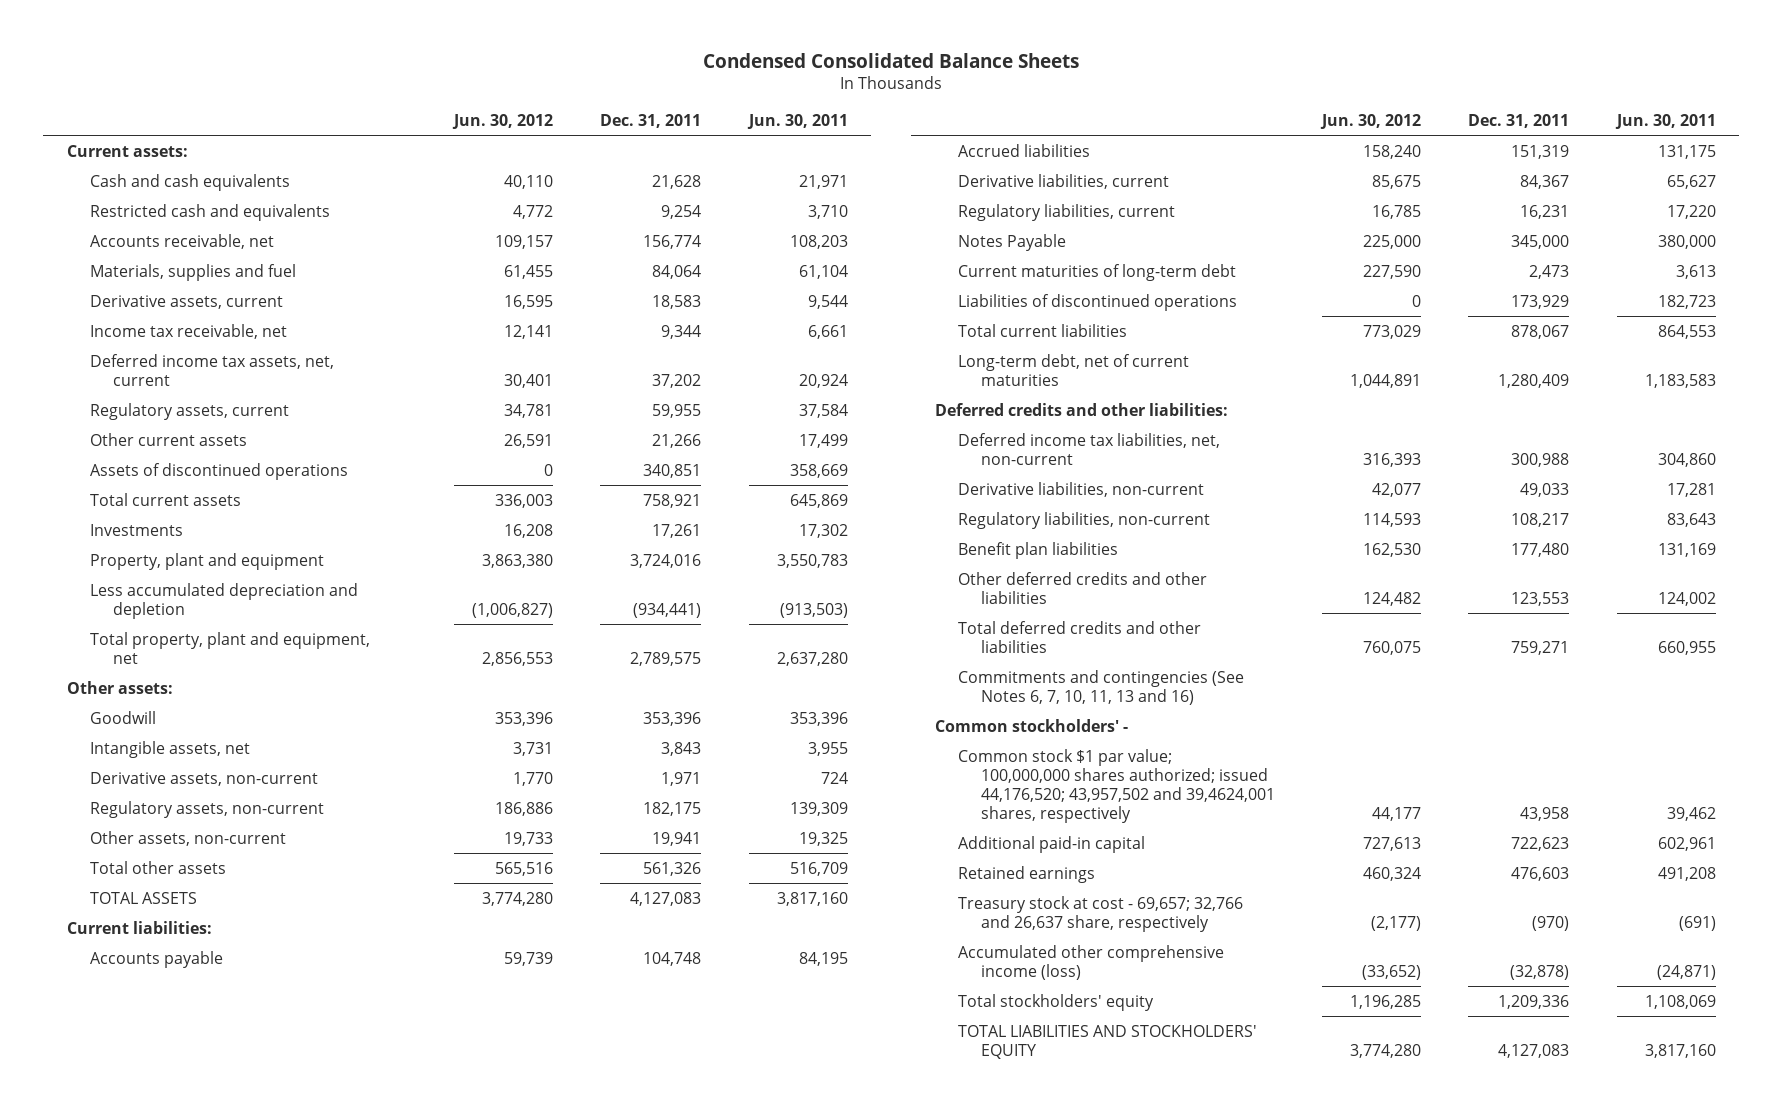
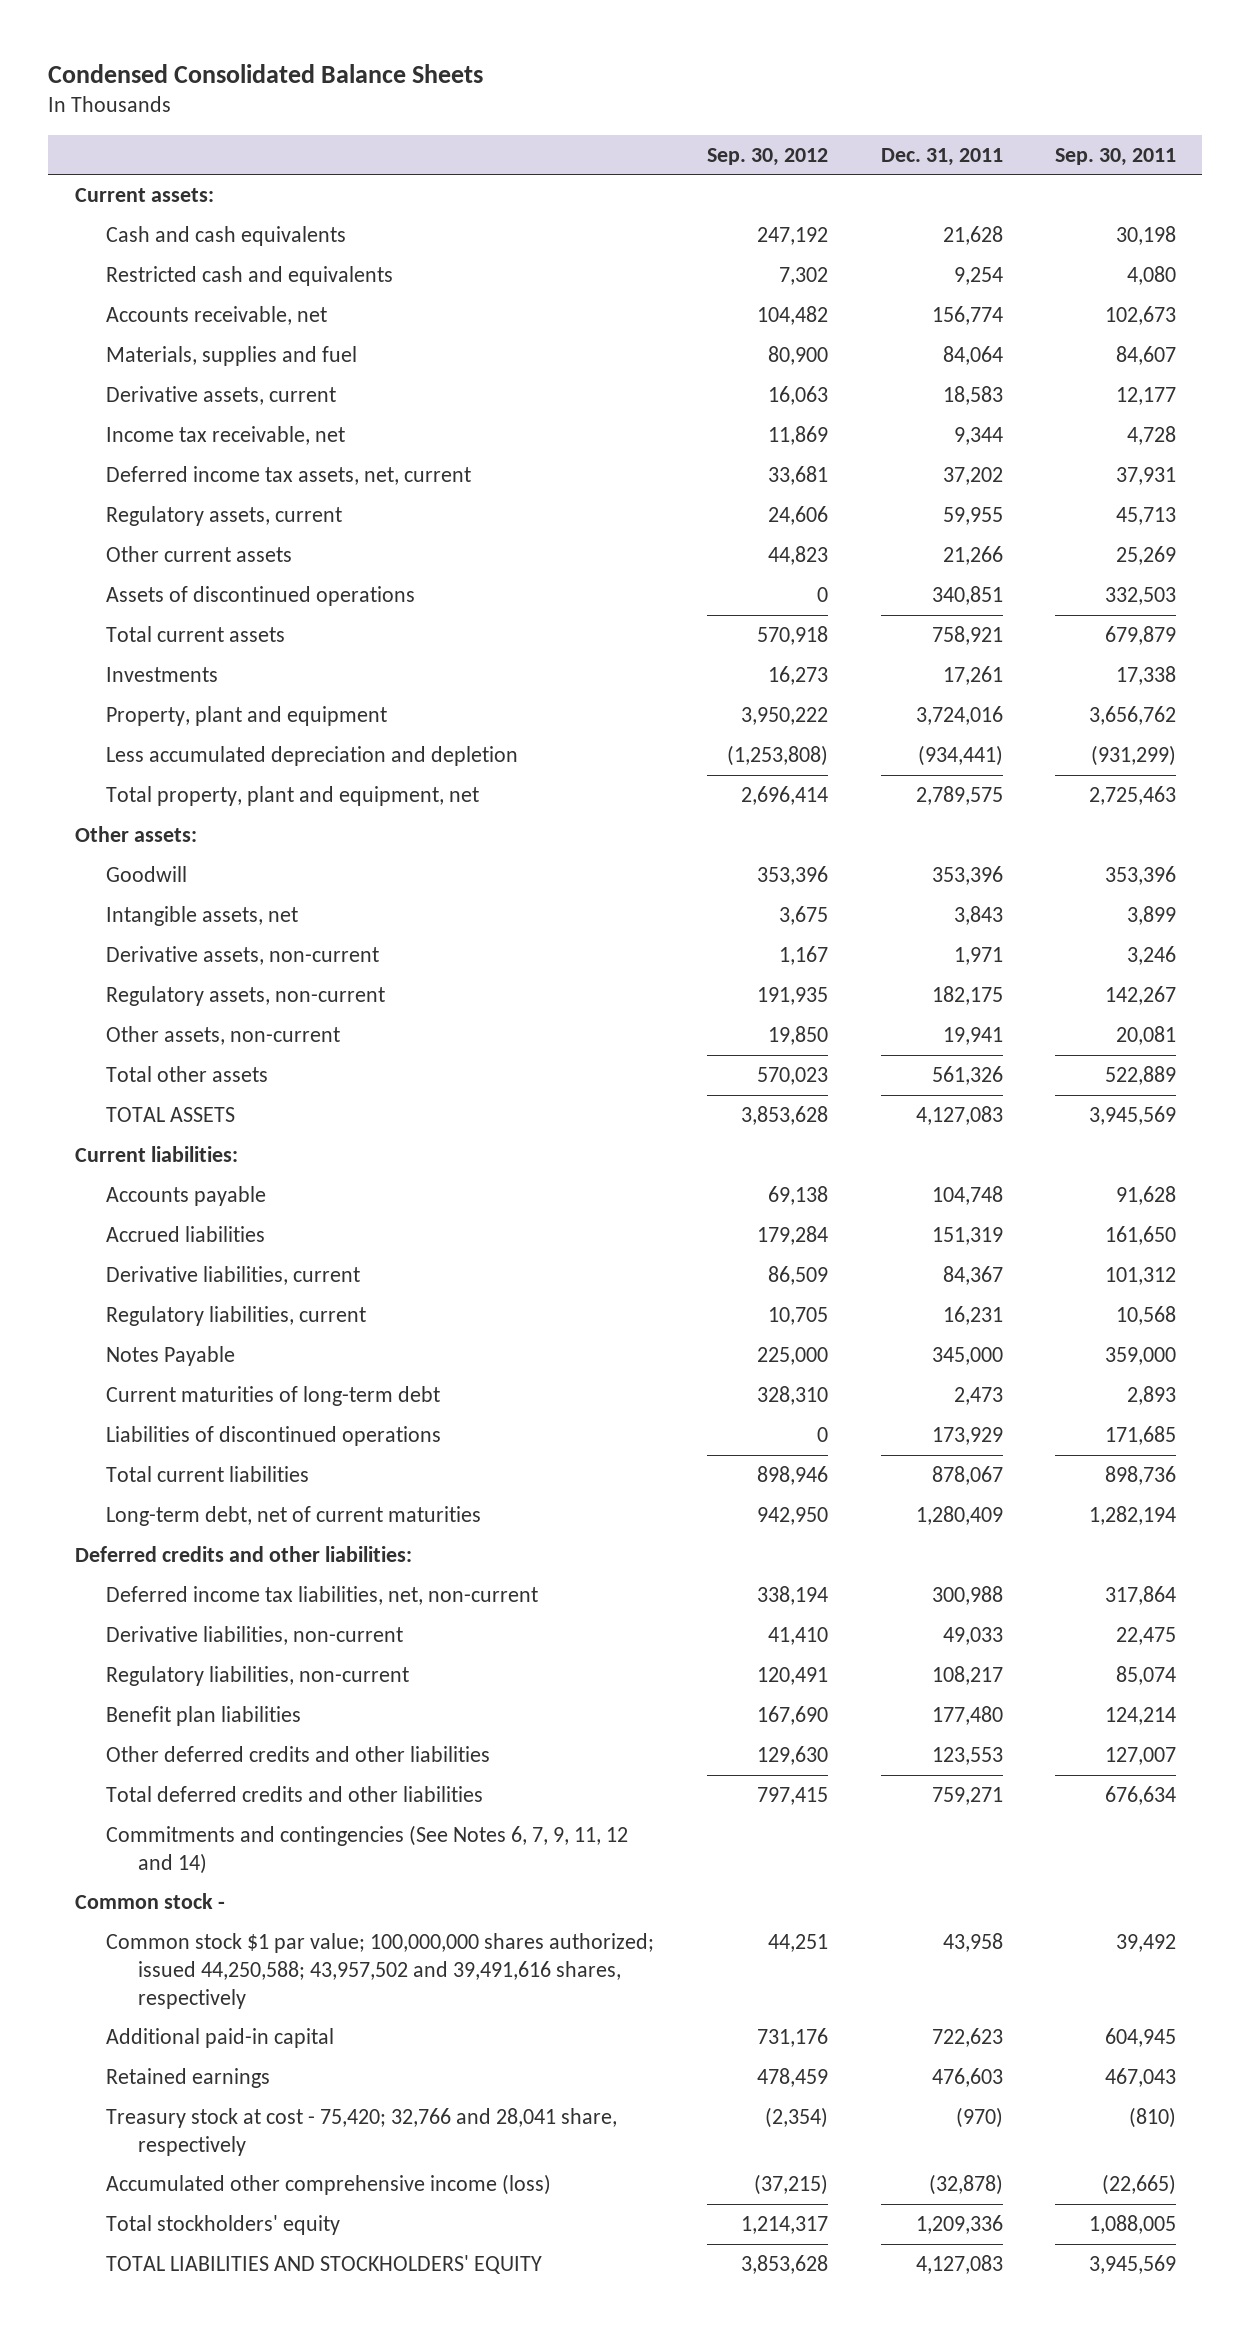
[452,114,554,130] Jun. 30, 2012 -> none
[746,114,848,130] Jun. 30, 2011 -> none
none -> [706,147,828,166] Sep. 30, 2012
none -> [1055,147,1177,166] Sep. 30, 2011
[957,669,1244,705] Commitments and contingencies (See Notes 6, 7, 10, 11, 13 and 16) -> [106,1825,629,1874] Commitments and contingencies (See Notes 6, 7, 9, 11, 12 and 14)
[934,718,1128,732] Common stockholders' - -> [74,1893,225,1910] Common stock -
[957,748,1275,823] Common stock $1 par value; 100,000,000 shares authorized; issued 44,176,520; 43,957,502 and 39,4624,001 shares, respectively -> [106,1933,655,2009] Common stock $1 par value; 100,000,000 shares authorized; issued 44,250,588; 43,957,502 and 39,491,616 shares, respectively
[957,895,1243,932] Treasury stock at cost - 69,657; 32,766 and 26,637 share, respectively -> [106,2108,618,2156] Treasury stock at cost - 75,420; 32,766 and 28,041 share, respectively

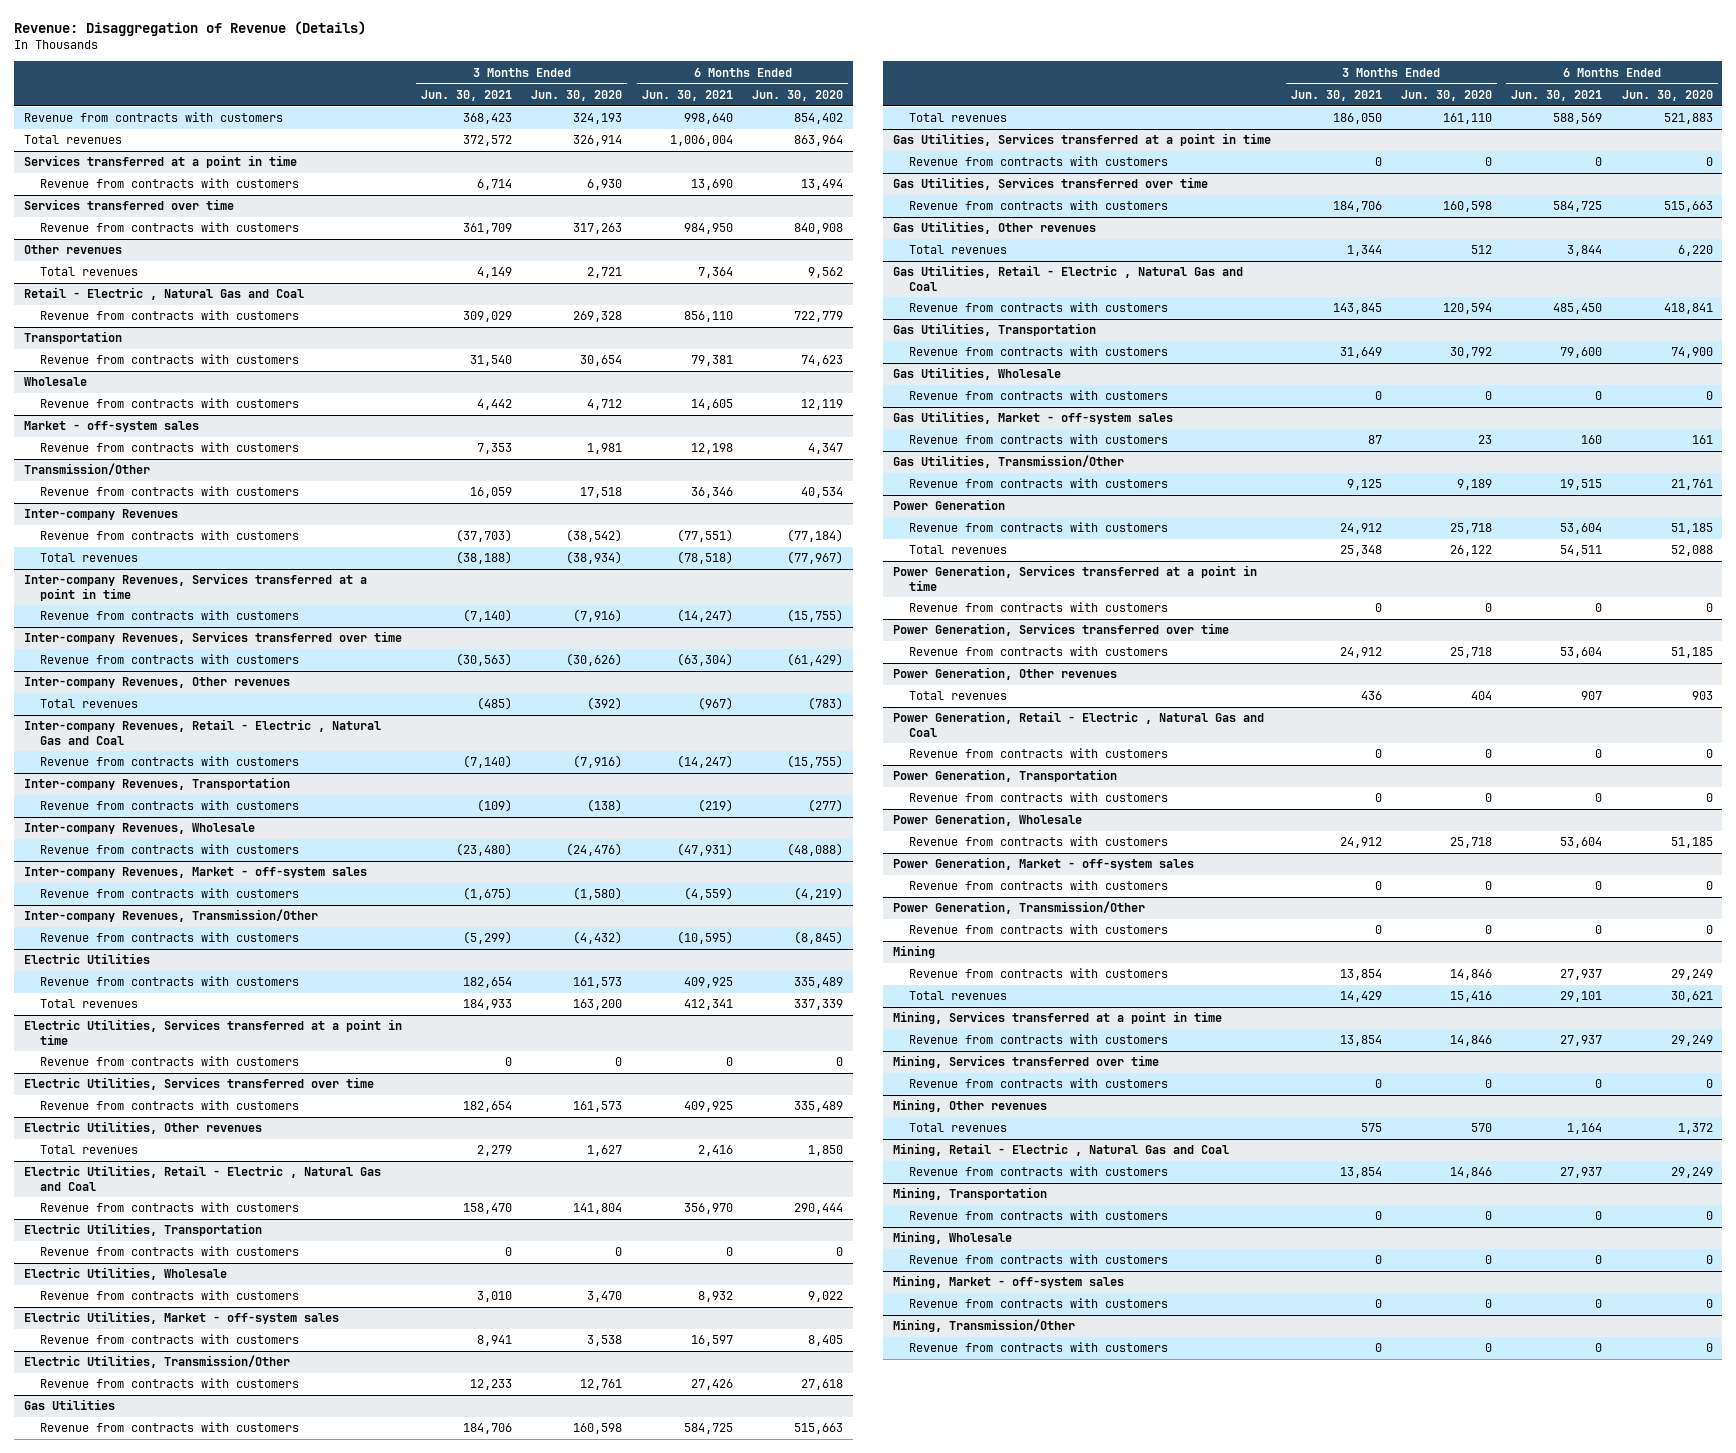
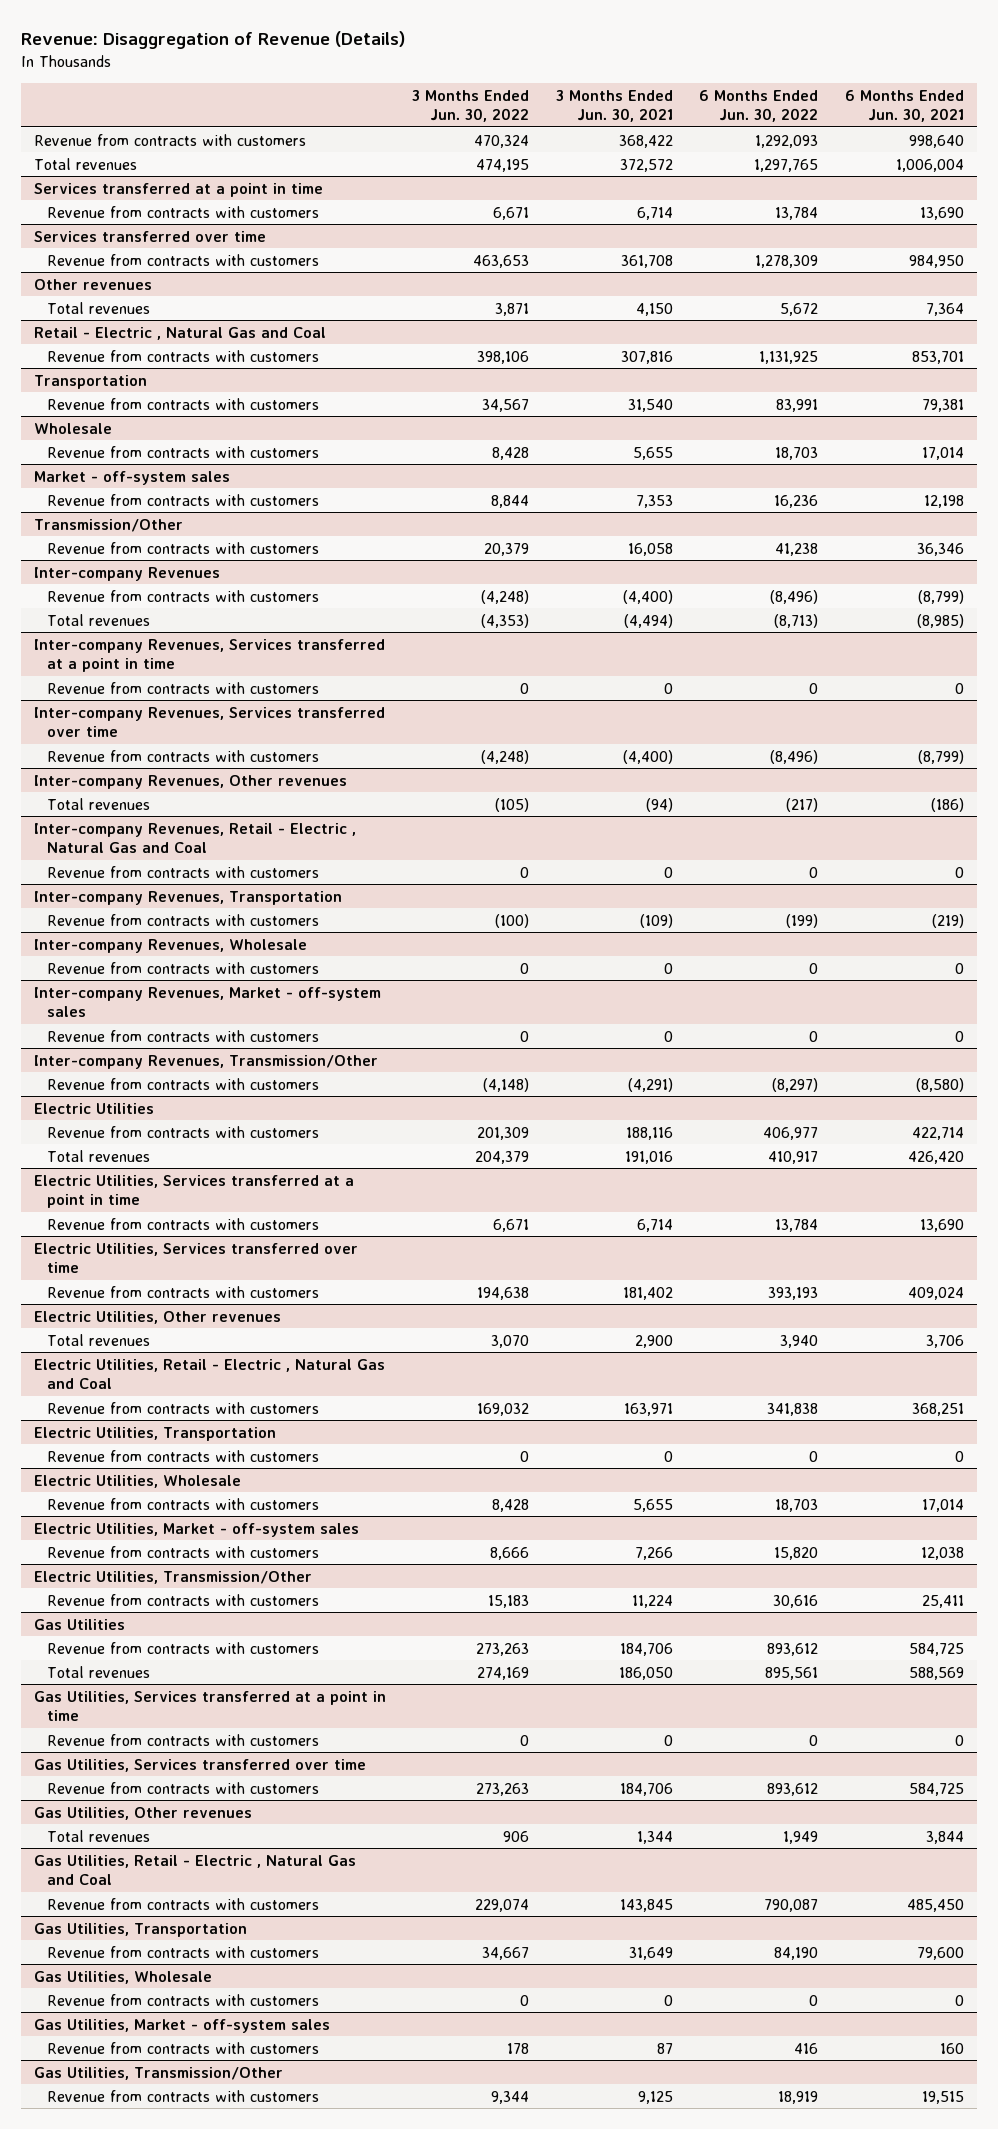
[531,89,623,101] Jun. 30, 2020 -> none
[752,89,844,101] Jun. 30, 2020 -> none
none -> [412,89,530,123] 3 Months Ended Jun. 30, 2022
none -> [699,89,819,123] 6 Months Ended Jun. 30, 2022
[463,113,513,125] 368,423 -> [618,134,673,148] 368,422
[463,223,513,235] 361,709 -> [620,254,673,268] 361,708
[477,267,513,279] 4,149 -> [635,302,673,316] 4,150
[463,311,513,323] 309,029 -> [620,350,673,364] 307,816
[683,311,733,323] 856,110 -> [911,350,964,364] 853,701
[477,399,513,411] 4,442 -> [632,446,673,460] 5,655
[690,399,733,411] 14,605 -> [921,446,964,460] 17,014
[470,487,513,499] 16,059 -> [627,542,673,556] 16,058
[456,529,513,543] (37,703) -> [622,589,673,604] (4,400)
[676,529,733,543] (77,551) -> [917,589,964,604] (8,799)
[456,551,513,565] (38,188) -> [623,613,673,628] (4,494)
[676,551,733,565] (78,518) -> [916,613,964,628] (8,985)
[463,609,513,623] (7,140) -> [663,682,673,694] 0
[676,609,733,623] (14,247) -> [954,682,964,694] 0
[456,653,513,667] (30,563) -> [622,749,673,764] (4,400)
[676,653,733,667] (63,304) -> [917,749,964,764] (8,799)
[477,697,513,711] (485) -> [645,797,673,812] (94)
[697,697,733,711] (967) -> [930,797,964,812] (186)
[463,755,513,769] (7,140) -> [663,866,673,878] 0
[676,755,733,769] (14,247) -> [954,866,964,878] 0
[456,843,513,857] (23,480) -> [663,962,673,974] 0
[676,843,733,857] (47,931) -> [954,962,964,974] 0
[463,887,513,901] (1,675) -> [663,1030,673,1042] 0
[683,887,733,901] (4,559) -> [954,1030,964,1042] 0
[463,931,513,945] (5,299) -> [627,1077,673,1092] (4,291)
[676,931,733,945] (10,595) -> [915,1077,964,1092] (8,580)
[463,977,513,989] 182,654 -> [625,1126,673,1140] 188,116
[683,977,733,989] 409,925 -> [911,1126,964,1140] 422,714
[463,999,513,1011] 184,933 -> [624,1150,673,1164] 191,016
[683,999,733,1011] 412,341 -> [907,1150,964,1164] 426,420
[505,1057,513,1067] 0 -> [636,1218,673,1232] 6,714
[725,1057,733,1067] 0 -> [919,1218,964,1232] 13,690
[463,1101,513,1113] 182,654 -> [622,1286,673,1300] 181,402
[683,1101,733,1113] 409,925 -> [907,1286,964,1300] 409,024
[477,1145,513,1157] 2,279 -> [634,1334,673,1348] 2,900
[697,1145,733,1157] 2,416 -> [925,1334,964,1348] 3,706
[463,1203,513,1215] 158,470 -> [623,1402,673,1416] 163,971
[683,1203,733,1215] 356,970 -> [911,1402,964,1416] 368,251
[477,1291,513,1303] 3,010 -> [632,1498,673,1512] 5,655
[697,1291,733,1303] 8,932 -> [921,1498,964,1512] 17,014
[477,1335,513,1347] 8,941 -> [634,1546,673,1560] 7,266
[690,1335,733,1347] 16,597 -> [920,1546,964,1560] 12,038
[470,1379,513,1391] 12,233 -> [631,1594,673,1608] 11,224
[690,1379,733,1391] 27,426 -> [921,1594,964,1608] 25,411
[893,499,1006,511] Power Generation -> none
[909,522,1169,533] Revenue from contracts with customers -> none
[909,545,1008,555] Total revenues -> none
[893,565,1258,591] Power Generation, Services transferred at a point in time -> none
[909,602,1169,613] Revenue from contracts with customers -> none
[893,623,1230,637] Power Generation, Services transferred over time -> none
[909,646,1169,657] Revenue from contracts with customers -> none
[893,667,1118,681] Power Generation, Other revenues -> none
[909,691,1008,701] Total revenues -> none
[893,711,1265,737] Power Generation, Retail - Electric , Natural Gas and Coal -> none
[909,748,1169,759] Revenue from contracts with customers -> none
[893,769,1118,783] Power Generation, Transportation -> none
[909,792,1169,803] Revenue from contracts with customers -> none
[893,813,1083,827] Power Generation, Wholesale -> none
[909,836,1169,847] Revenue from contracts with customers -> none
[893,857,1195,871] Power Generation, Market - off-system sales -> none
[909,880,1169,891] Revenue from contracts with customers -> none
[893,901,1146,915] Power Generation, Transmission/Other -> none
[909,924,1169,935] Revenue from contracts with customers -> none
[893,945,936,959] Mining -> none
[909,968,1169,979] Revenue from contracts with customers -> none
[909,991,1008,1001] Total revenues -> none
[893,1011,1223,1025] Mining, Services transferred at a point in time -> none
[909,1034,1169,1045] Revenue from contracts with customers -> none
[893,1055,1160,1069] Mining, Services transferred over time -> none
[909,1078,1169,1089] Revenue from contracts with customers -> none
[893,1099,1048,1113] Mining, Other revenues -> none
[909,1123,1008,1133] Total revenues -> none
[893,1143,1230,1157] Mining, Retail - Electric , Natural Gas and Coal -> none
[909,1166,1169,1177] Revenue from contracts with customers -> none
[893,1187,1048,1201] Mining, Transportation -> none
[909,1210,1169,1221] Revenue from contracts with customers -> none
[893,1231,1013,1245] Mining, Wholesale -> none
[909,1254,1169,1265] Revenue from contracts with customers -> none
[893,1275,1125,1289] Mining, Market - off-system sales -> none
[909,1298,1169,1309] Revenue from contracts with customers -> none
[893,1319,1076,1333] Mining, Transmission/Other -> none
[909,1342,1169,1353] Revenue from contracts with customers -> none

